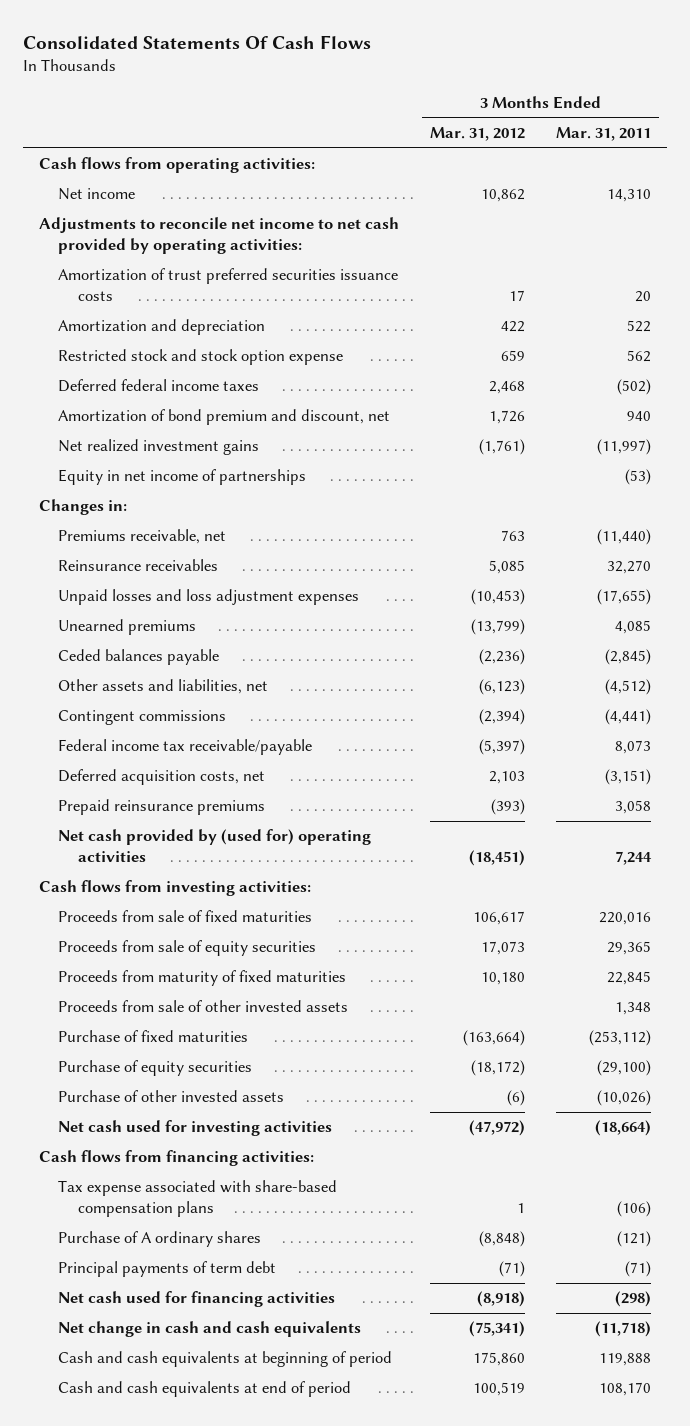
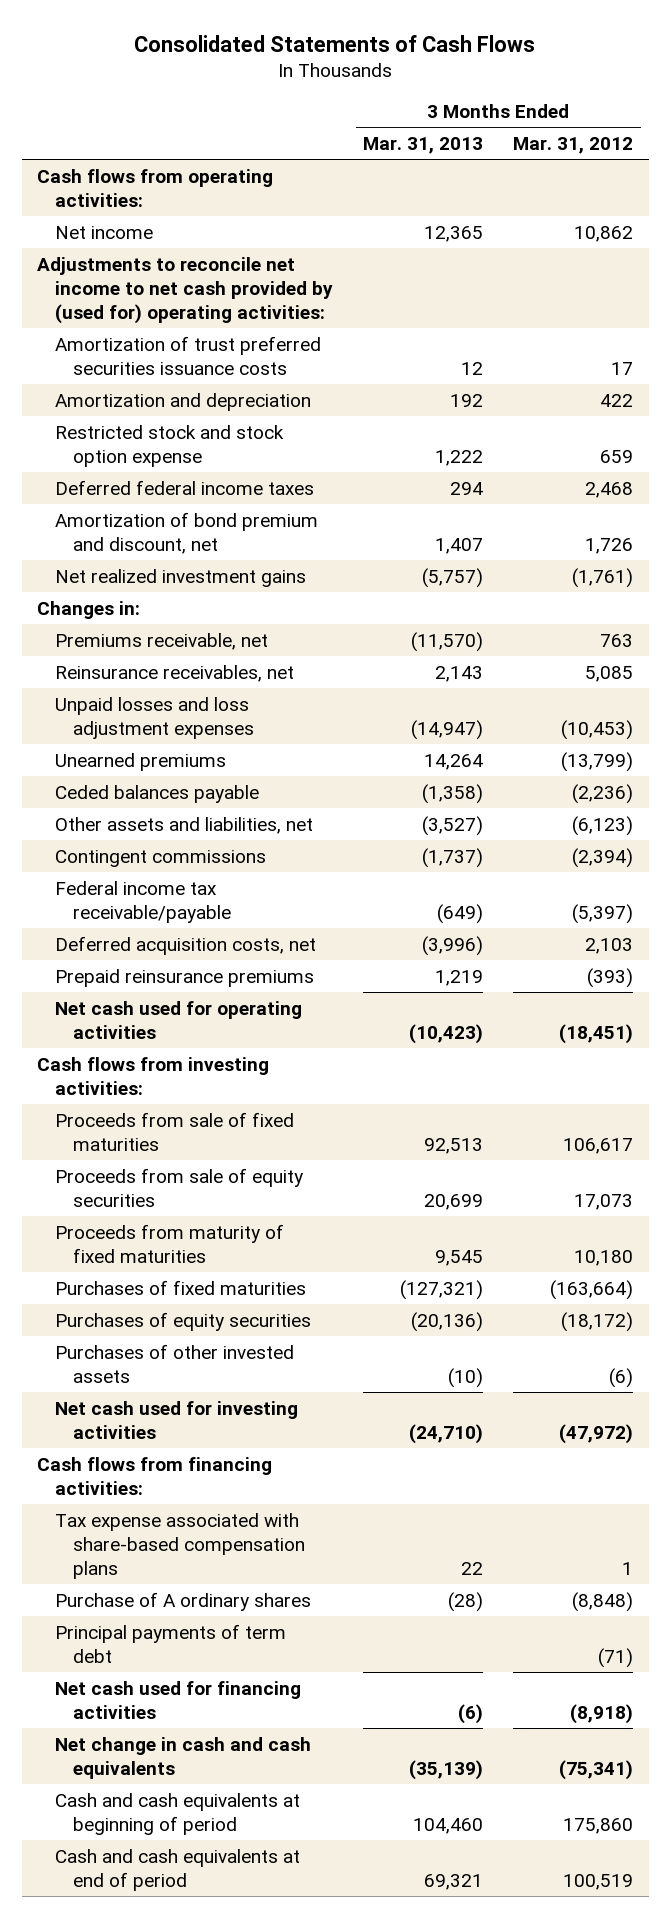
[22,34,371,49] Consolidated Statements Of Cash Flows -> [134,34,536,52] Consolidated Statements of Cash Flows
[556,127,652,142] Mar. 31, 2011 -> none
none -> [363,137,484,155] Mar. 31, 2013
[38,217,399,255] Adjustments to reconcile net income to net cash provided by operating activities: -> [37,256,334,325] Adjustments to reconcile net income to net cash provided by (used for) operating activities:
[58,469,307,486] Equity in net income of partnerships -> none
[58,559,219,572] Reinsurance receivables -> [55,664,295,682] Reinsurance receivables, net
[58,829,372,863] Net cash provided by (used for) operating activities -> [55,1000,303,1039] Net cash used for operating activities
[58,1000,349,1013] Proceeds from sale of other invested assets -> none
[58,1030,249,1043] Purchase of fixed maturities -> [55,1279,307,1295] Purchases of fixed maturities
[58,1060,253,1077] Purchase of equity securities -> [55,1311,312,1331] Purchases of equity securities
[58,1090,285,1103] Purchase of other invested assets -> [55,1343,295,1383] Purchases of other invested assets

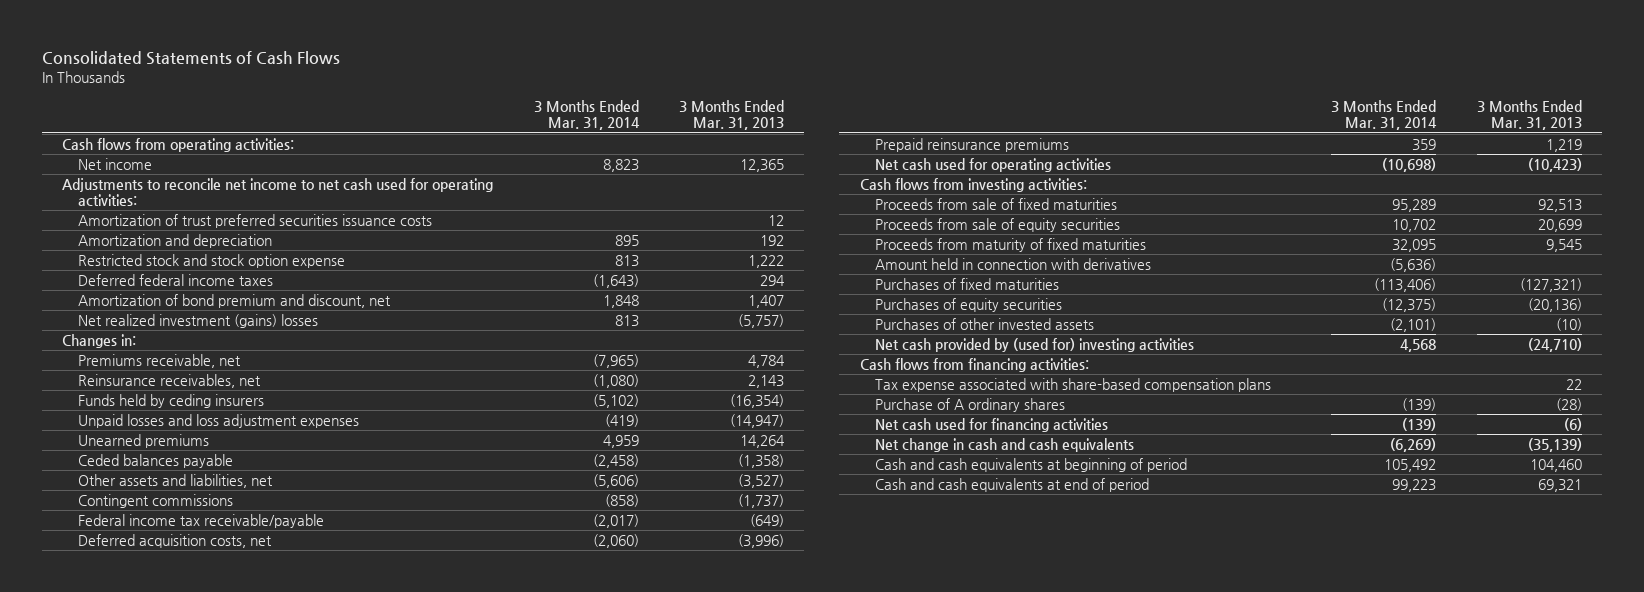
[513,137,634,155] Mar. 31, 2012 -> none
none -> [533,99,640,131] 3 Months Ended Mar. 31, 2014
[37,256,334,325] Adjustments to reconcile net income to net cash provided by (used for) operating activities: -> [61,177,493,207] Adjustments to reconcile net income to net cash used for operating activities:
[55,568,307,587] Net realized investment gains -> [77,313,318,328] Net realized investment (gains) losses
[411,631,484,652] (11,570) -> [748,354,786,368] 4,784
none -> [77,393,264,408] Funds held by ceding insurers
none -> [875,257,1152,270] Amount held in connection with derivatives
[55,1400,299,1439] Net cash used for investing activities -> [875,337,1195,352] Net cash provided by (used for) investing activities
[55,1623,287,1663] Principal payments of term debt -> none

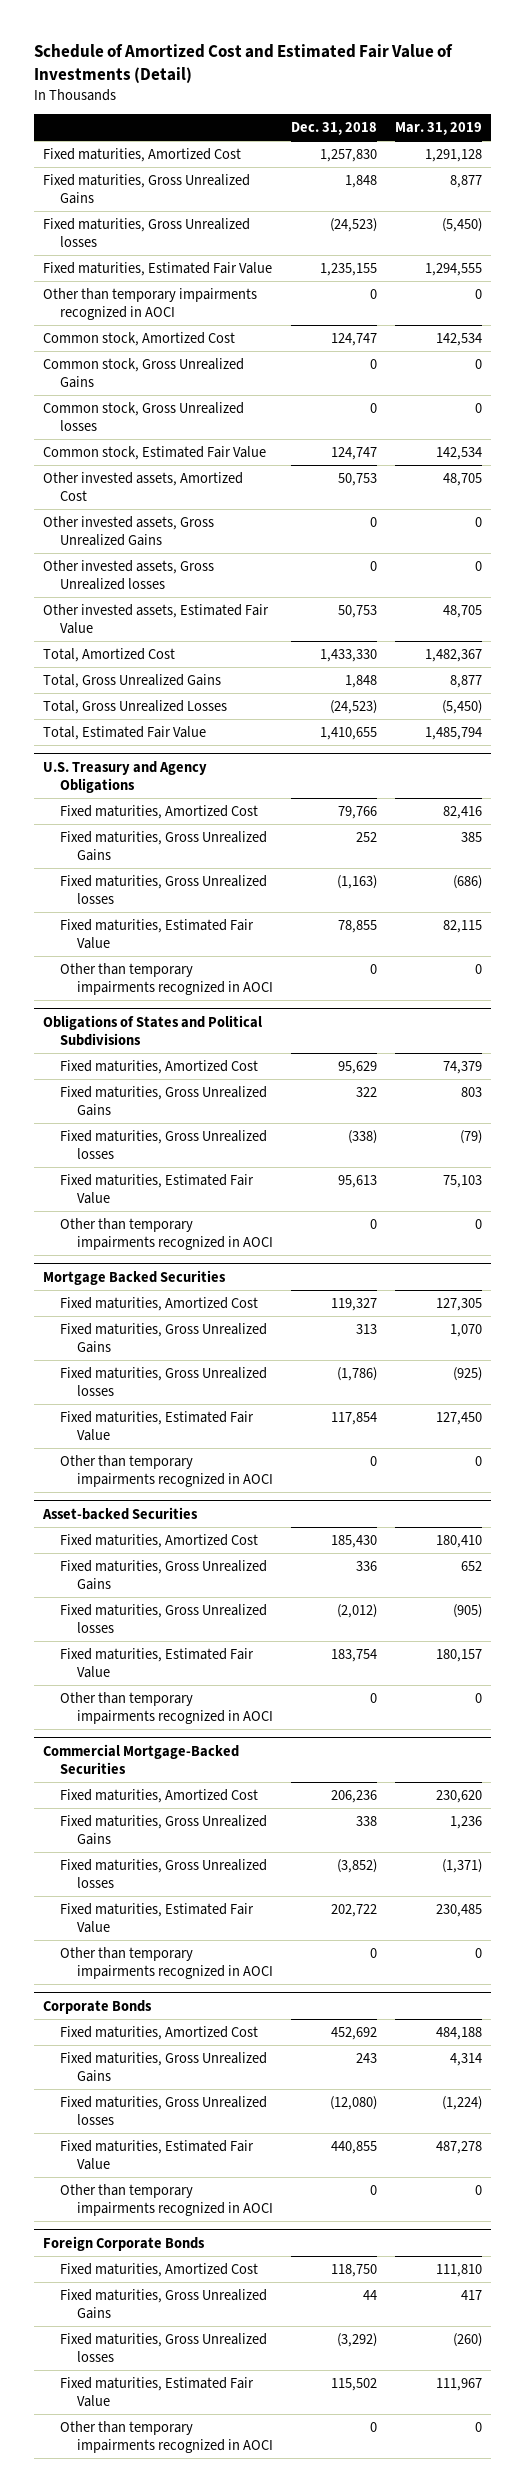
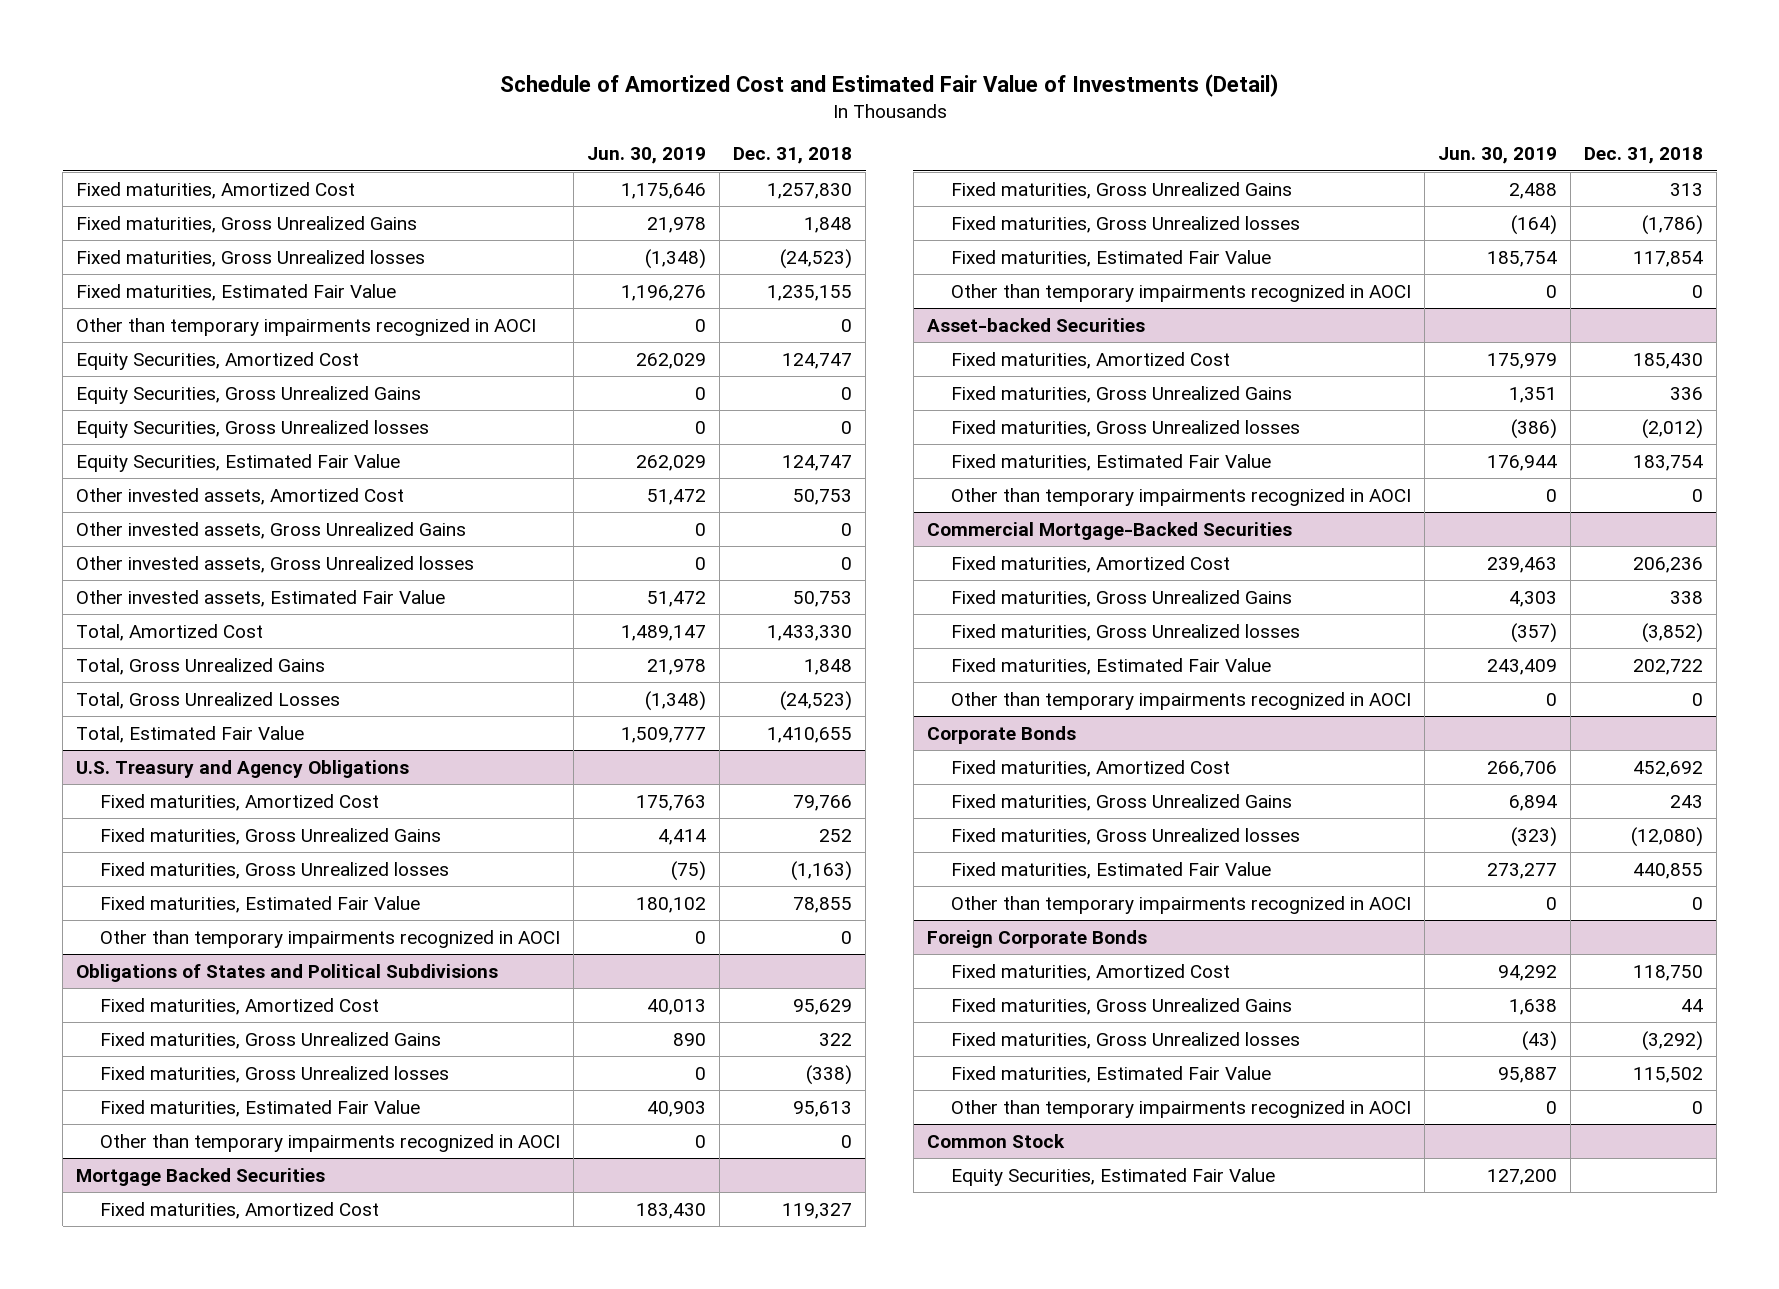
[394,122,482,136] Mar. 31, 2019 -> none
none -> [587,147,707,165] Jun. 30, 2019
[43,331,236,346] Common stock, Amortized Cost -> [76,351,360,370] Equity Securities, Amortized Cost
[43,357,245,388] Common stock, Gross Unrealized Gains -> [76,385,422,404] Equity Securities, Gross Unrealized Gains
[43,401,245,431] Common stock, Gross Unrealized losses -> [76,419,430,438] Equity Securities, Gross Unrealized losses
[43,445,267,460] Common stock, Estimated Fair Value -> [76,453,401,472] Equity Securities, Estimated Fair Value
none -> [926,1133,1065,1148] Common Stock
none -> [951,1167,1276,1186] Equity Securities, Estimated Fair Value

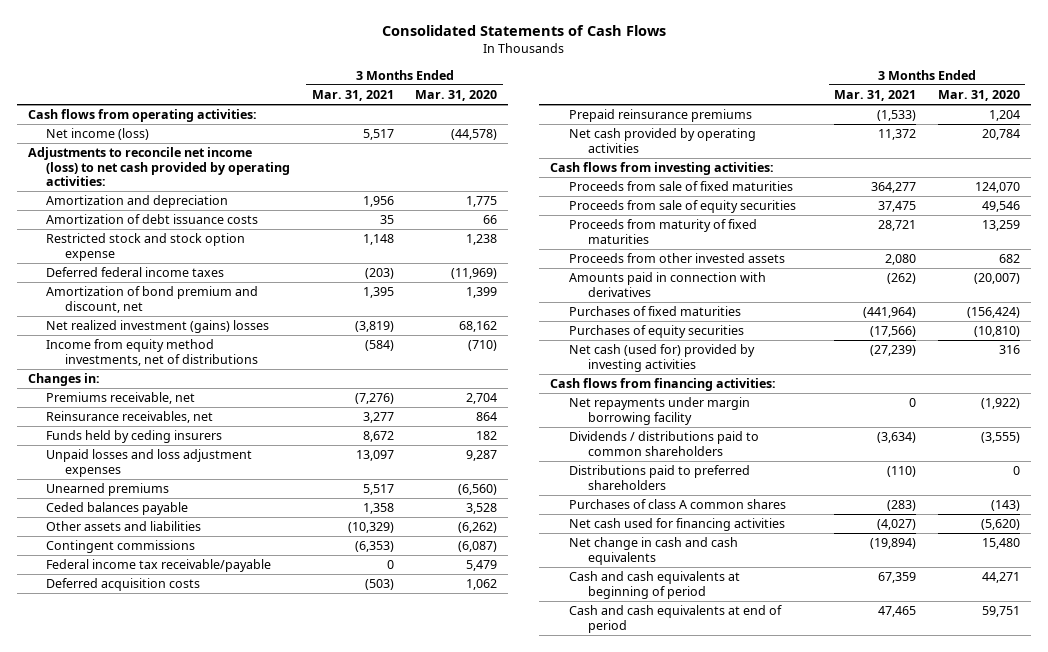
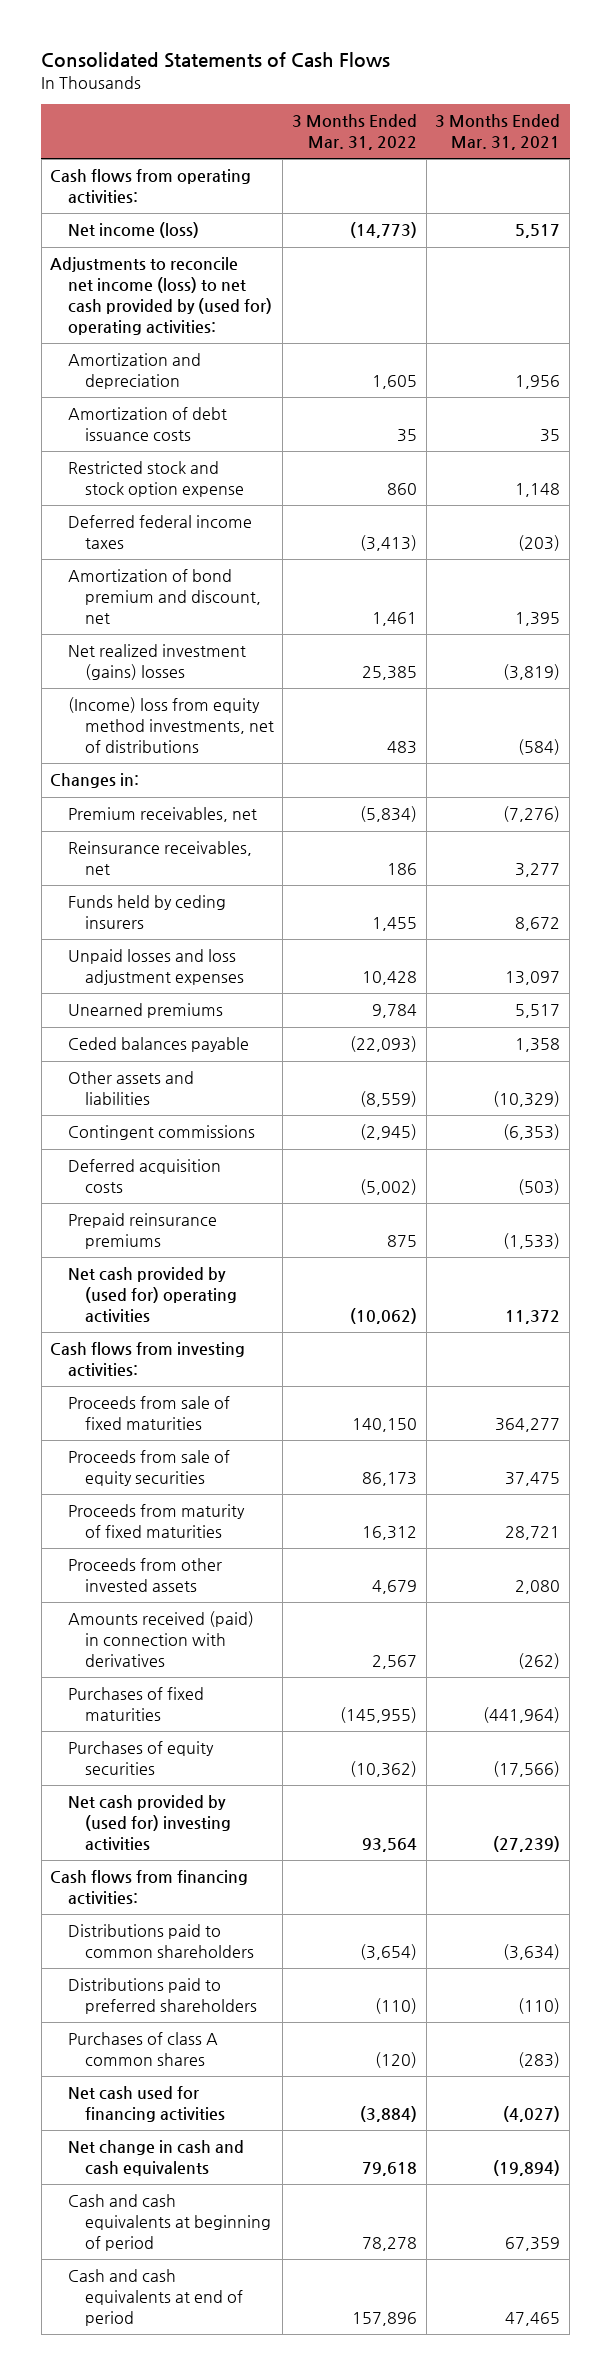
[415,90,498,102] Mar. 31, 2020 -> none
none -> [292,114,418,151] 3 Months Ended Mar. 31, 2022
[27,147,291,187] Adjustments to reconcile net income (loss) to net cash provided by operating activities: -> [50,257,272,335] Adjustments to reconcile net income (loss) to net cash provided by (used for) operating activities:
[46,339,259,366] Income from equity method investments, net of distributions -> [67,697,274,753] (Income) loss from equity method investments, net of distributions
[46,392,196,405] Premiums receivable, net -> [67,807,257,823] Premium receivables, net
[46,559,272,573] Federal income tax receivable/payable -> none
[568,128,756,153] Net cash provided by operating activities -> [67,1267,237,1323] Net cash provided by (used for) operating activities
[568,272,766,297] Amounts paid in connection with derivatives -> [67,1611,254,1667] Amounts received (paid) in connection with derivatives
[568,344,755,372] Net cash (used for) provided by investing activities -> [67,1795,231,1851] Net cash provided by (used for) investing activities
[568,397,750,425] Net repayments under margin borrowing facility -> none
[568,431,759,456] Dividends / distributions paid to common shareholders -> [67,1924,254,1959] Distributions paid to common shareholders

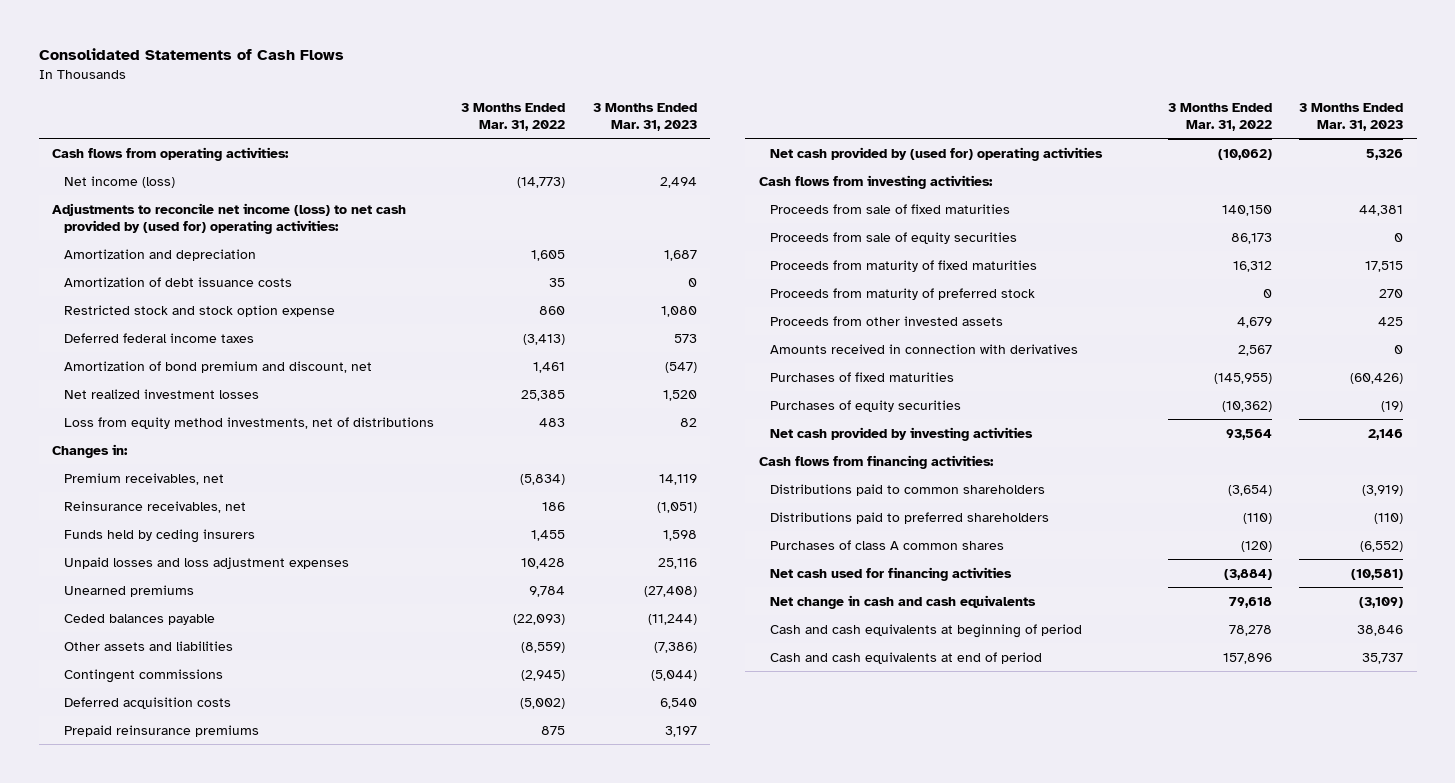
[435,114,561,151] 3 Months Ended Mar. 31, 2021 -> none
none -> [592,103,697,132] 3 Months Ended Mar. 31, 2023
[67,644,246,681] Net realized investment (gains) losses -> [63,388,259,399] Net realized investment losses
[67,697,274,753] (Income) loss from equity method investments, net of distributions -> [63,416,434,429] Loss from equity method investments, net of distributions
none -> [770,287,1036,300] Proceeds from maturity of preferred stock
[67,1611,254,1667] Amounts received (paid) in connection with derivatives -> [770,343,1079,354] Amounts received in connection with derivatives
[67,1795,231,1851] Net cash provided by (used for) investing activities -> [770,426,1034,441] Net cash provided by investing activities

